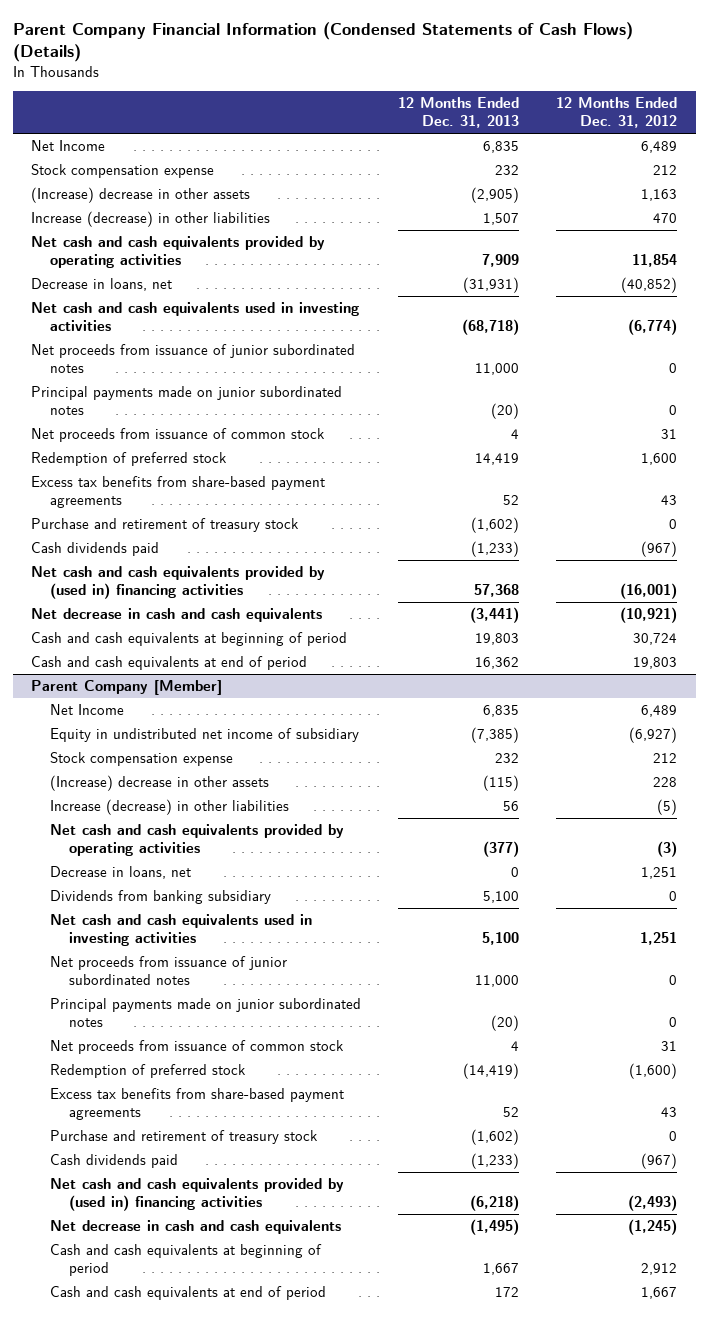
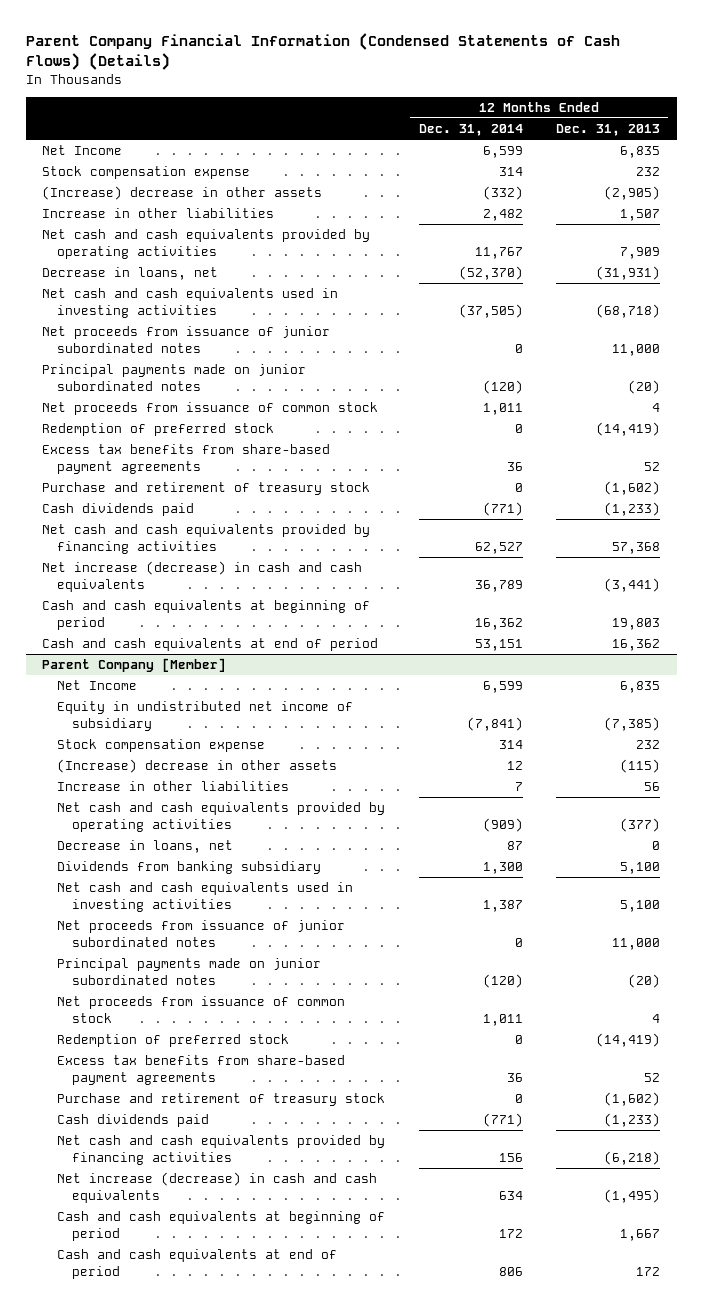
[556,97,678,129] 12 Months Ended Dec. 31, 2012 -> none
none -> [418,124,523,137] Dec. 31, 2014
[31,210,271,227] Increase (decrease) in other liabilities -> [42,208,275,219] Increase in other liabilities
[475,452,520,465] 14,419 -> [595,422,660,437] (14,419)
[31,565,326,600] Net cash and cash equivalents provided by (used in) financing activities -> [42,524,371,555] Net cash and cash equivalents provided by financing activities
[31,607,323,622] Net decrease in cash and cash equivalents -> [42,561,363,593] Net increase (decrease) in cash and cash equivalents
[50,798,290,815] Increase (decrease) in other liabilities -> [57,781,290,792] Increase in other liabilities
[50,1177,345,1212] Net cash and cash equivalents provided by (used in) financing activities -> [57,1135,386,1166] Net cash and cash equivalents provided by financing activities
[50,1219,342,1234] Net decrease in cash and cash equivalents -> [57,1172,378,1204] Net increase (decrease) in cash and cash equivalents

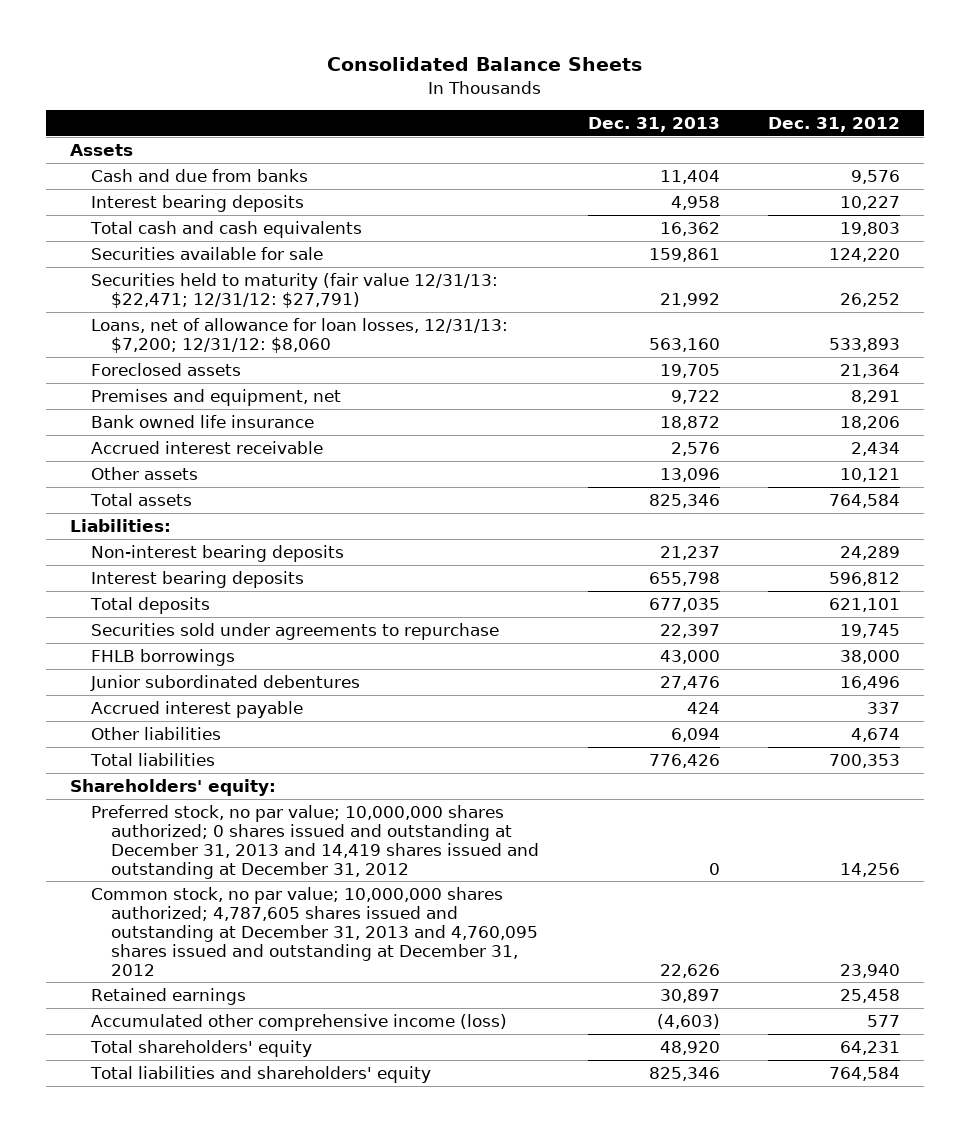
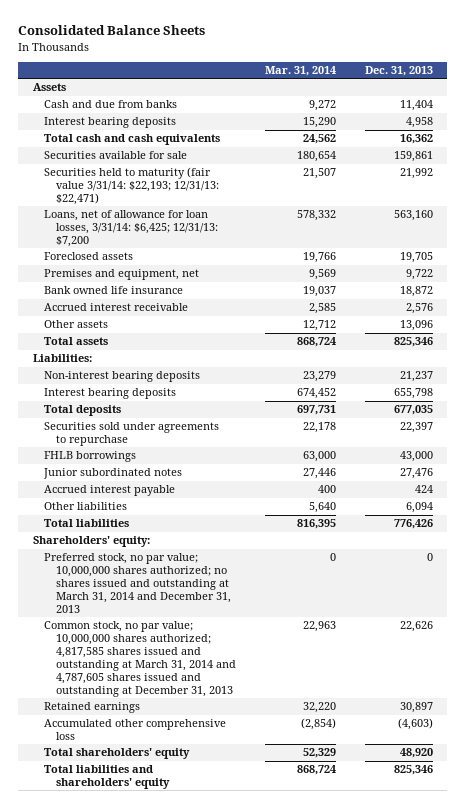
[767,116,900,132] Dec. 31, 2012 -> none
none -> [264,65,336,76] Mar. 31, 2014
[90,272,498,308] Securities held to maturity (fair value 12/31/13: $22,471; 12/31/12: $27,791) -> [44,167,220,206] Securities held to maturity (fair value 3/31/14: $22,193; 12/31/13: $22,471)
[90,317,508,353] Loans, net of allowance for loan losses, 12/31/13: $7,200; 12/31/12: $8,060 -> [44,210,219,248] Loans, net of allowance for loan losses, 3/31/14: $6,425; 12/31/13: $7,200
[89,674,360,691] Junior subordinated debentures -> [43,468,183,480] Junior subordinated notes
[90,804,540,879] Preferred stock, no par value; 10,000,000 shares authorized; 0 shares issued and outstanding at December 31, 2013 and 14,419 shares issued and outstanding at December 31, 2012 -> [44,553,232,613] Preferred stock, no par value; 10,000,000 shares authorized; no shares issued and outstanding at March 31, 2014 and December 31, 2013
[90,886,539,976] Common stock, no par value; 10,000,000 shares authorized; 4,787,605 shares issued and outstanding at December 31, 2013 and 4,760,095 shares issued and outstanding at December 31, 2012 -> [44,621,237,697] Common stock, no par value; 10,000,000 shares authorized; 4,817,585 shares issued and outstanding at March 31, 2014 and 4,787,605 shares issued and outstanding at December 31, 2013
[90,1013,507,1031] Accumulated other comprehensive income (loss) -> [44,719,227,741] Accumulated other comprehensive loss

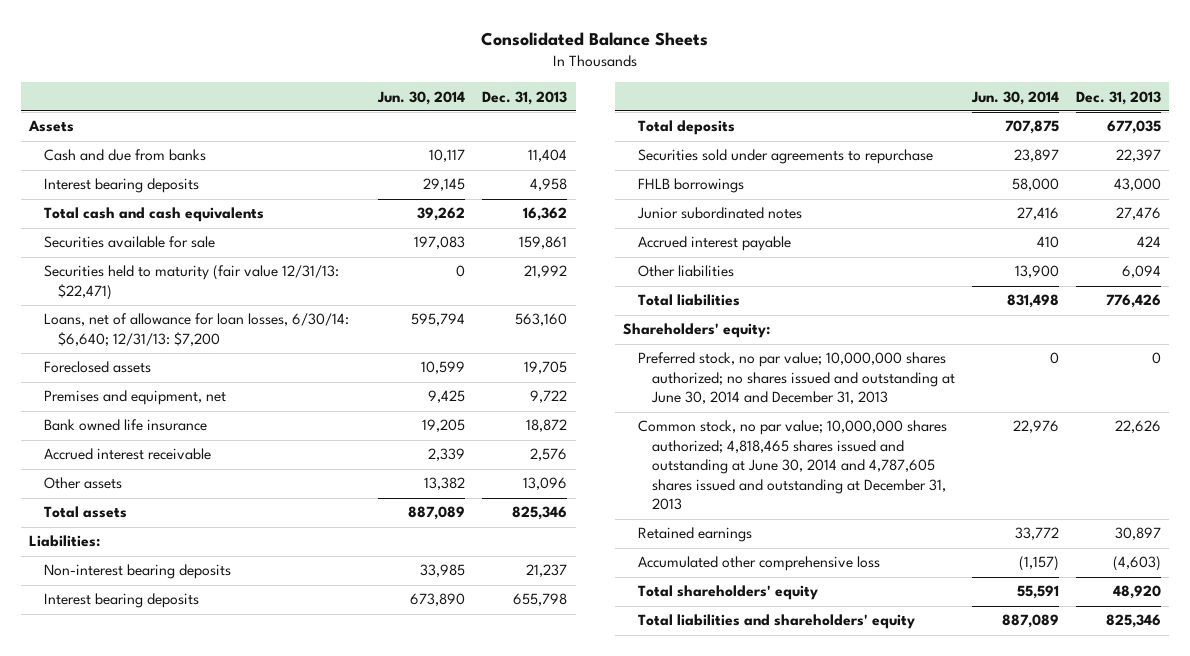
[264,65,336,76] Mar. 31, 2014 -> none
none -> [377,90,466,105] Jun. 30, 2014
[44,167,220,206] Securities held to maturity (fair value 3/31/14: $22,193; 12/31/13: $22,471) -> [43,265,339,300] Securities held to maturity (fair value 12/31/13: $22,471)
[44,210,219,248] Loans, net of allowance for loan losses, 3/31/14: $6,425; 12/31/13: $7,200 -> [43,313,349,346] Loans, net of allowance for loan losses, 6/30/14: $6,640; 12/31/13: $7,200
[44,553,232,613] Preferred stock, no par value; 10,000,000 shares authorized; no shares issued and outstanding at March 31, 2014 and December 31, 2013 -> [637,352,956,405] Preferred stock, no par value; 10,000,000 shares authorized; no shares issued and outstanding at June 30, 2014 and December 31, 2013
[44,621,237,697] Common stock, no par value; 10,000,000 shares authorized; 4,817,585 shares issued and outstanding at March 31, 2014 and 4,787,605 shares issued and outstanding at December 31, 2013 -> [637,420,947,511] Common stock, no par value; 10,000,000 shares authorized; 4,818,465 shares issued and outstanding at June 30, 2014 and 4,787,605 shares issued and outstanding at December 31, 2013

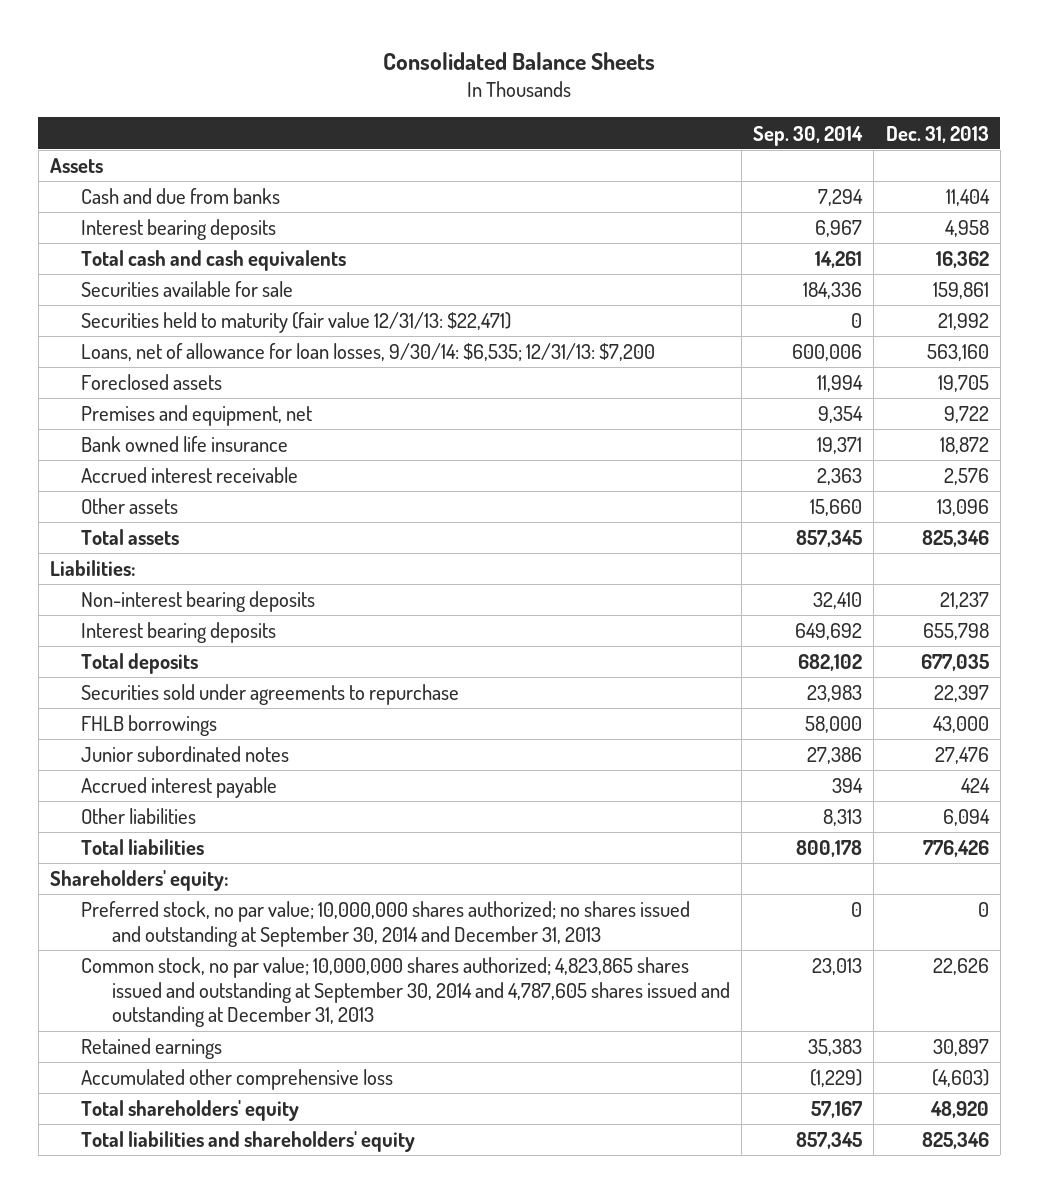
[377,90,466,105] Jun. 30, 2014 -> none
none -> [753,125,864,146] Sep. 30, 2014
[43,313,349,346] Loans, net of allowance for loan losses, 6/30/14: $6,640; 12/31/13: $7,200 -> [80,343,655,362] Loans, net of allowance for loan losses, 9/30/14: $6,535; 12/31/13: $7,200
[637,352,956,405] Preferred stock, no par value; 10,000,000 shares authorized; no shares issued and outstanding at June 30, 2014 and December 31, 2013 -> [80,901,690,947] Preferred stock, no par value; 10,000,000 shares authorized; no shares issued and outstanding at September 30, 2014 and December 31, 2013
[637,420,947,511] Common stock, no par value; 10,000,000 shares authorized; 4,818,465 shares issued and outstanding at June 30, 2014 and 4,787,605 shares issued and outstanding at December 31, 2013 -> [80,957,730,1028] Common stock, no par value; 10,000,000 shares authorized; 4,823,865 shares issued and outstanding at September 30, 2014 and 4,787,605 shares issued and outstanding at December 31, 2013

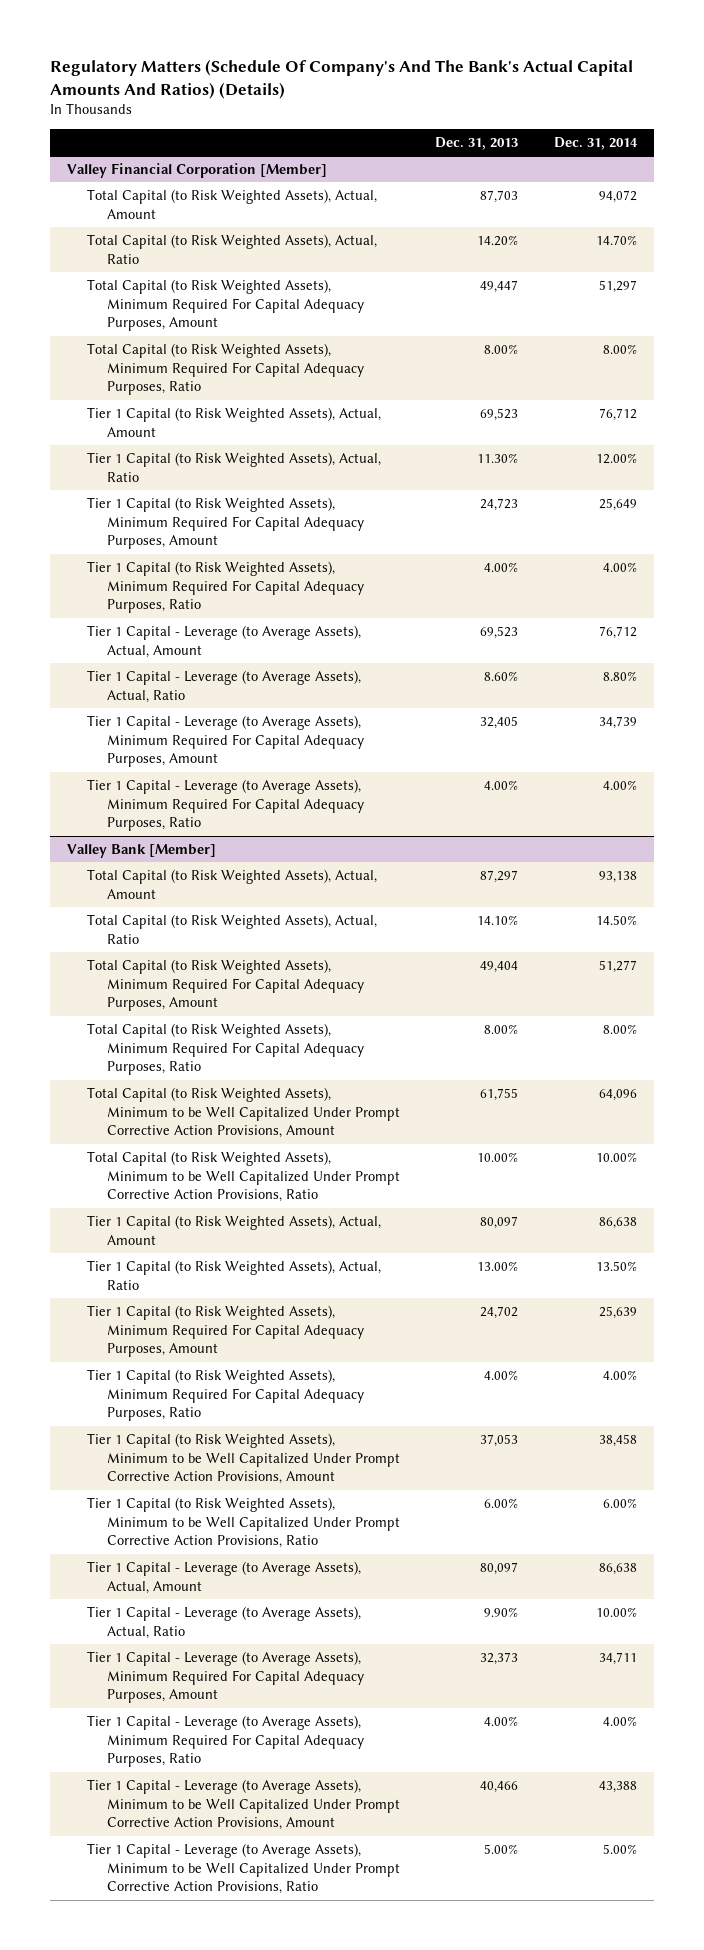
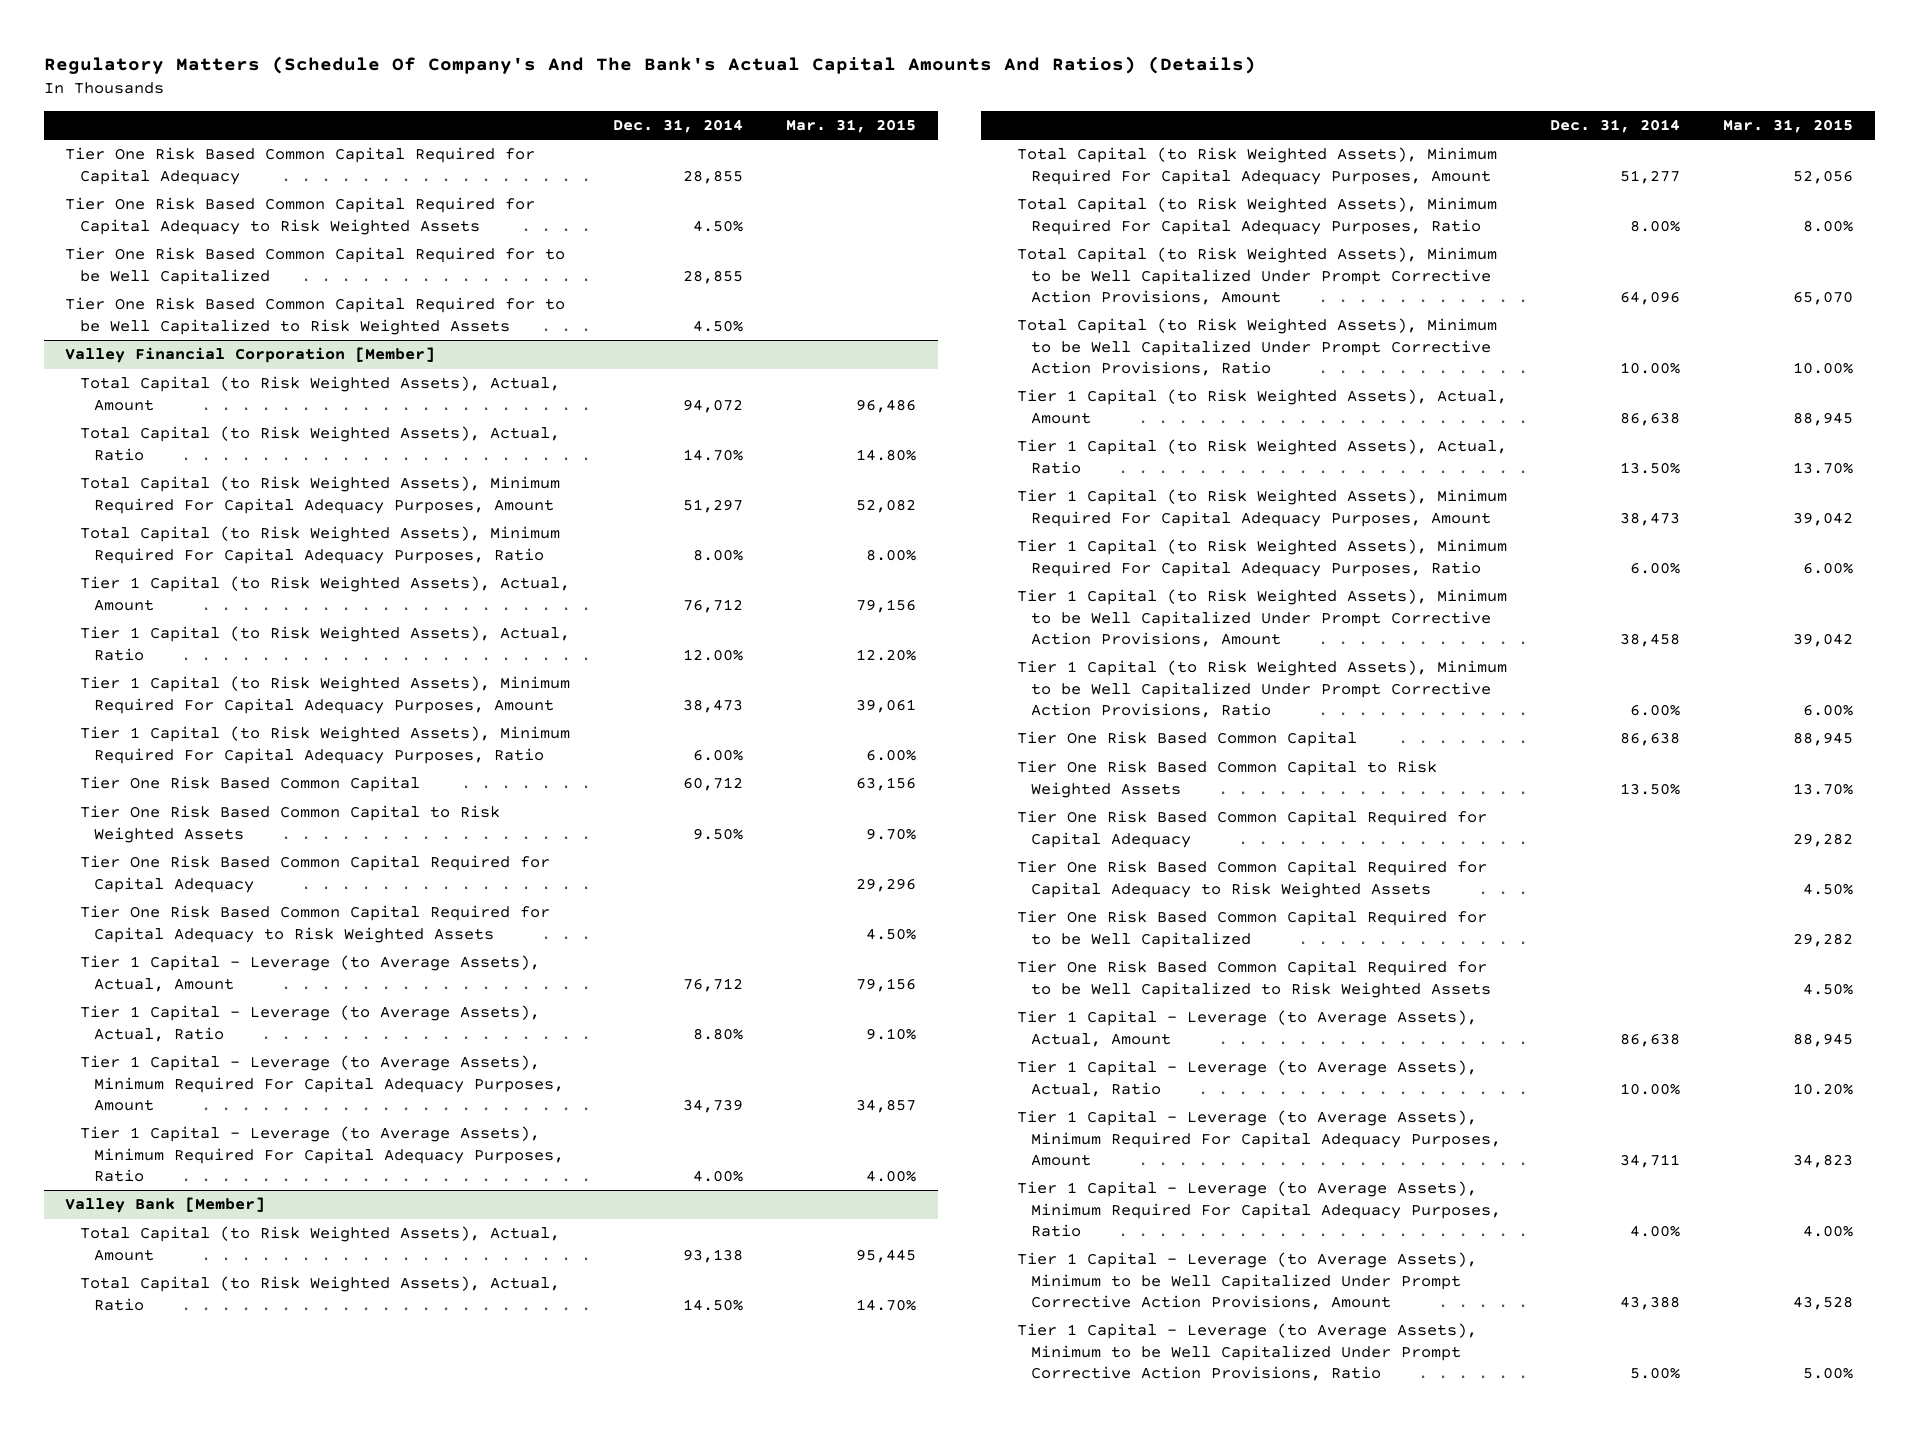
[435,137,519,151] Dec. 31, 2013 -> none
none -> [786,119,917,134] Mar. 31, 2015
none -> [65,147,536,185] Tier One Risk Based Common Capital Required for Capital Adequacy
none -> [65,197,536,235] Tier One Risk Based Common Capital Required for Capital Adequacy to Risk Weighted Assets
none -> [65,247,566,285] Tier One Risk Based Common Capital Required for to be Well Capitalized
none -> [65,297,566,335] Tier One Risk Based Common Capital Required for to be Well Capitalized to Risk Weighted Assets
[598,497,637,511] 25,649 -> [682,698,743,713] 38,473
[602,561,637,572] 4.00% -> [692,748,743,761] 6.00%
none -> [79,776,420,793] Tier One Risk Based Common Capital
none -> [79,805,500,843] Tier One Risk Based Common Capital to Risk Weighted Assets
none -> [79,855,550,893] Tier One Risk Based Common Capital Required for Capital Adequacy
none -> [79,905,550,943] Tier One Risk Based Common Capital Required for Capital Adequacy to Risk Weighted Assets
[598,1305,637,1319] 25,639 -> [1619,511,1680,526] 38,473
[602,1369,637,1380] 4.00% -> [1629,561,1680,574] 6.00%
none -> [1016,731,1357,748] Tier One Risk Based Common Capital
none -> [1016,760,1437,798] Tier One Risk Based Common Capital to Risk Weighted Assets
none -> [1016,810,1487,848] Tier One Risk Based Common Capital Required for Capital Adequacy
none -> [1016,860,1487,898] Tier One Risk Based Common Capital Required for Capital Adequacy to Risk Weighted Assets
none -> [1016,910,1487,948] Tier One Risk Based Common Capital Required for to be Well Capitalized
none -> [1016,960,1491,998] Tier One Risk Based Common Capital Required for to be Well Capitalized to Risk Weighted Assets

